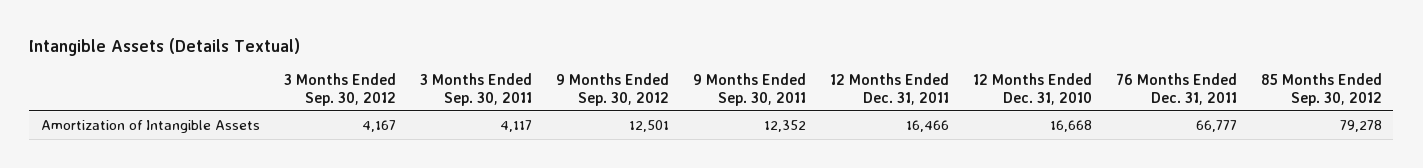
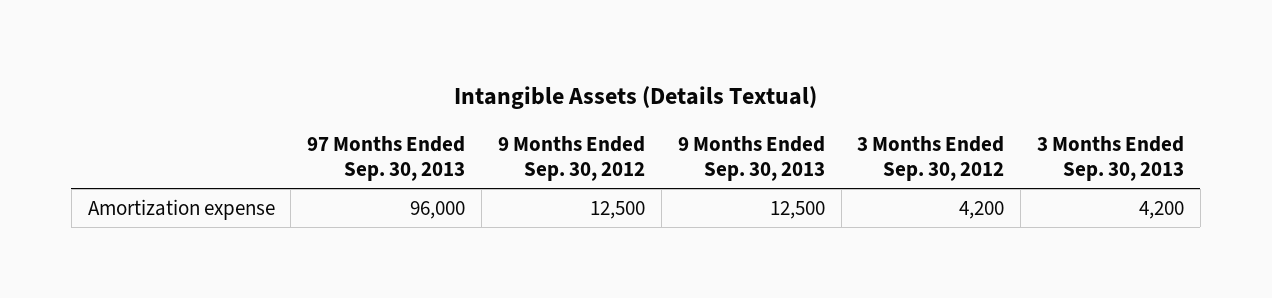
[419,73,532,106] 3 Months Ended Sep. 30, 2011 -> none
[692,73,806,106] 9 Months Ended Sep. 30, 2011 -> none
[829,73,949,105] 12 Months Ended Dec. 31, 2011 -> none
[972,73,1092,105] 12 Months Ended Dec. 31, 2010 -> none
[1115,73,1237,105] 76 Months Ended Dec. 31, 2011 -> none
[1260,73,1382,106] 85 Months Ended Sep. 30, 2012 -> none
none -> [307,135,466,182] 97 Months Ended Sep. 30, 2013
none -> [677,135,825,182] 9 Months Ended Sep. 30, 2013
none -> [1037,135,1185,182] 3 Months Ended Sep. 30, 2013
[41,120,261,134] Amortization of Intangible Assets -> [87,198,275,220] Amortization expense
[361,120,396,133] 4,167 -> [959,200,1005,219] 4,200
[628,120,669,133] 12,501 -> [589,200,645,219] 12,500

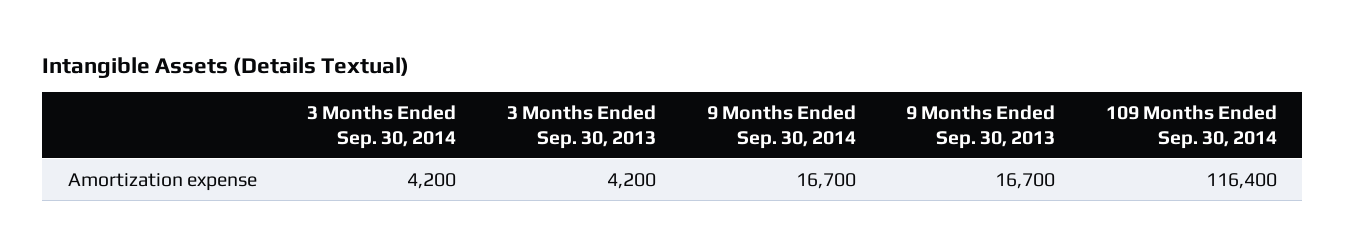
[307,135,466,182] 97 Months Ended Sep. 30, 2013 -> none
[497,135,645,182] 9 Months Ended Sep. 30, 2012 -> none
[857,135,1005,182] 3 Months Ended Sep. 30, 2012 -> none
none -> [307,104,457,150] 3 Months Ended Sep. 30, 2014
none -> [706,104,856,150] 9 Months Ended Sep. 30, 2014
none -> [1106,104,1278,150] 109 Months Ended Sep. 30, 2014
[769,200,825,219] 12,500 -> [995,172,1056,189] 16,700

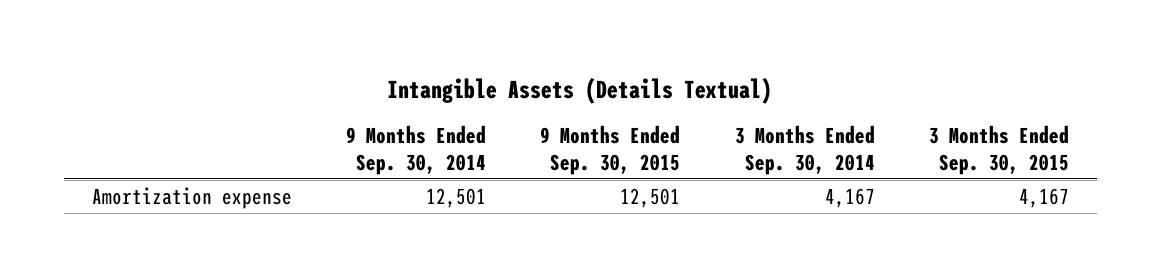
[506,104,656,150] 3 Months Ended Sep. 30, 2013 -> none
[906,104,1056,150] 9 Months Ended Sep. 30, 2013 -> none
[1106,104,1278,150] 109 Months Ended Sep. 30, 2014 -> none
none -> [540,125,681,175] 9 Months Ended Sep. 30, 2015
none -> [929,125,1070,175] 3 Months Ended Sep. 30, 2015
[407,172,457,189] 4,200 -> [824,187,875,208] 4,167
[795,172,856,189] 16,700 -> [426,187,487,208] 12,501

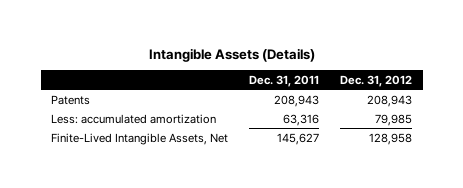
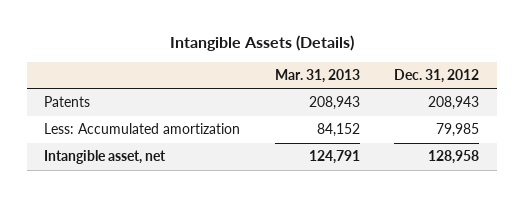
[249,75,320,88] Dec. 31, 2011 -> none
none -> [274,68,360,83] Mar. 31, 2013
[51,113,217,124] Less: accumulated amortization -> [44,123,241,135] Less: Accumulated amortization
[51,132,229,145] Finite-Lived Intangible Assets, Net -> [44,150,167,165] Intangible asset, net

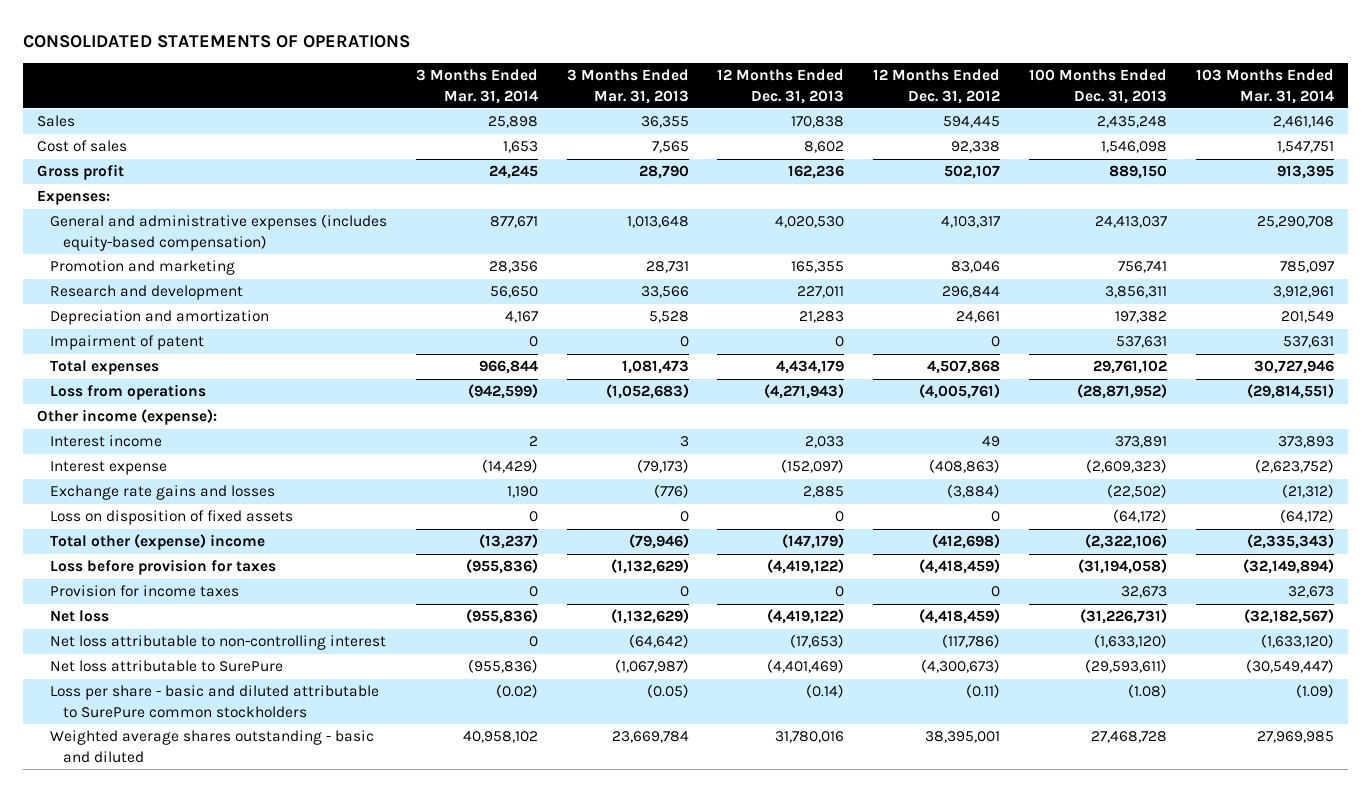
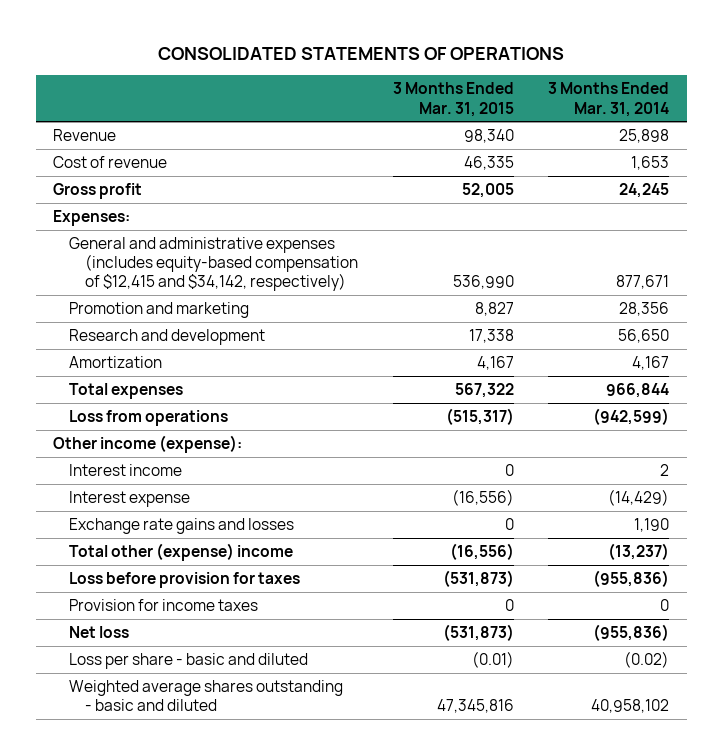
[566,69,689,104] 3 Months Ended Mar. 31, 2013 -> none
[717,69,845,104] 12 Months Ended Dec. 31, 2013 -> none
[873,69,1001,104] 12 Months Ended Dec. 31, 2012 -> none
[1028,69,1167,104] 100 Months Ended Dec. 31, 2013 -> none
[1195,69,1334,104] 103 Months Ended Mar. 31, 2014 -> none
none -> [392,82,514,117] 3 Months Ended Mar. 31, 2015
[37,115,76,128] Sales -> [53,128,117,141] Revenue
[37,140,128,153] Cost of sales -> [53,155,168,168] Cost of revenue
[50,214,388,251] General and administrative expenses (includes equity-based compensation) -> [68,236,358,292] General and administrative expenses (includes equity-based compensation of $12,415 and $34,142, respectively)
[50,335,205,351] Impairment of patent -> none
[50,310,270,326] Depreciation and amortization -> [68,355,162,368] Amortization
[50,510,294,526] Loss on disposition of fixed assets -> none
[50,635,387,651] Net loss attributable to non-controlling interest -> none
[50,660,284,673] Net loss attributable to SurePure -> none
[50,685,380,718] Loss per share - basic and diluted attributable to SurePure common stockholders -> [68,652,308,669] Loss per share - basic and diluted

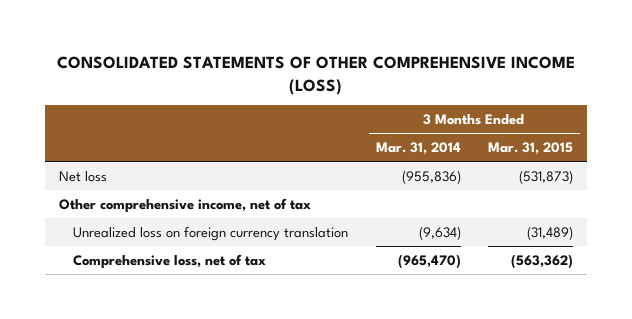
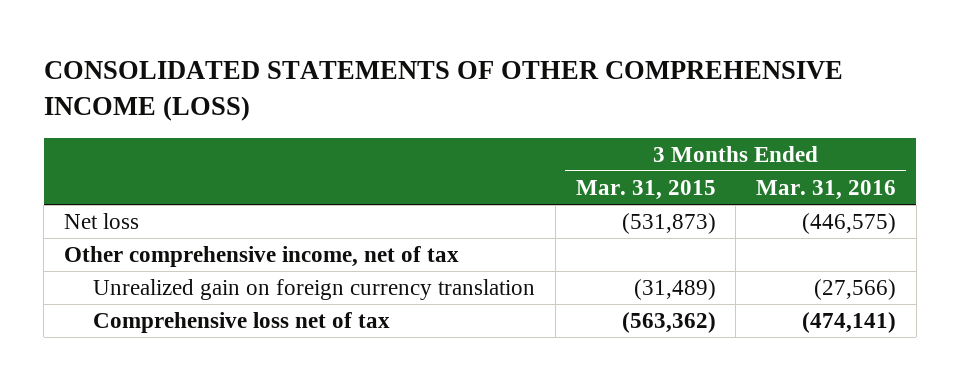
[375,142,461,156] Mar. 31, 2014 -> none
none -> [756,180,897,201] Mar. 31, 2016
[72,225,348,241] Unrealized loss on foreign currency translation -> [92,279,535,301] Unrealized gain on foreign currency translation
[72,253,266,269] Comprehensive loss, net of tax -> [92,312,390,334] Comprehensive loss net of tax

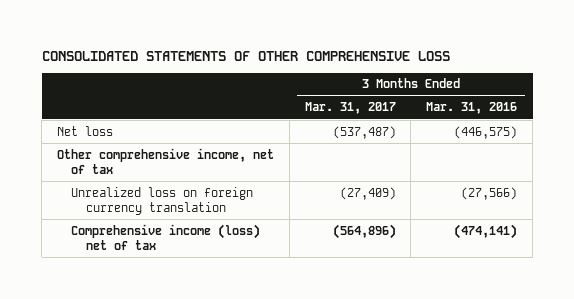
[43,61,843,121] CONSOLIDATED STATEMENTS OF OTHER COMPREHENSIVE INCOME (LOSS) -> [41,50,450,61] CONSOLIDATED STATEMENTS OF OTHER COMPREHENSIVE LOSS
[575,180,716,201] Mar. 31, 2015 -> none
none -> [304,102,396,115] Mar. 31, 2017
[92,279,535,301] Unrealized gain on foreign currency translation -> [71,186,254,215] Unrealized loss on foreign currency translation
[92,312,390,334] Comprehensive loss net of tax -> [71,223,261,250] Comprehensive income (loss) net of tax

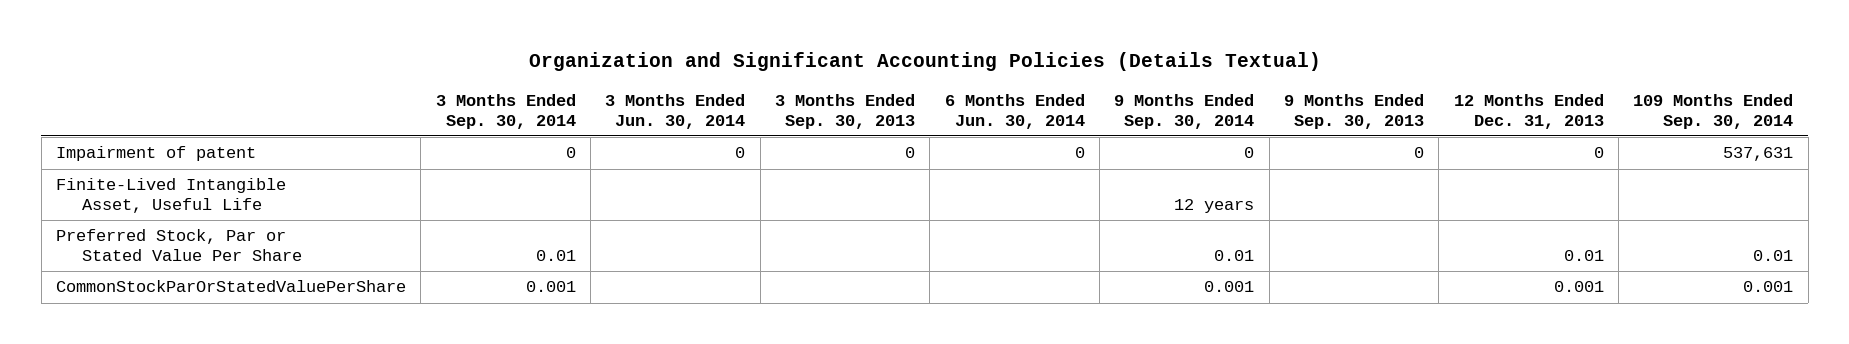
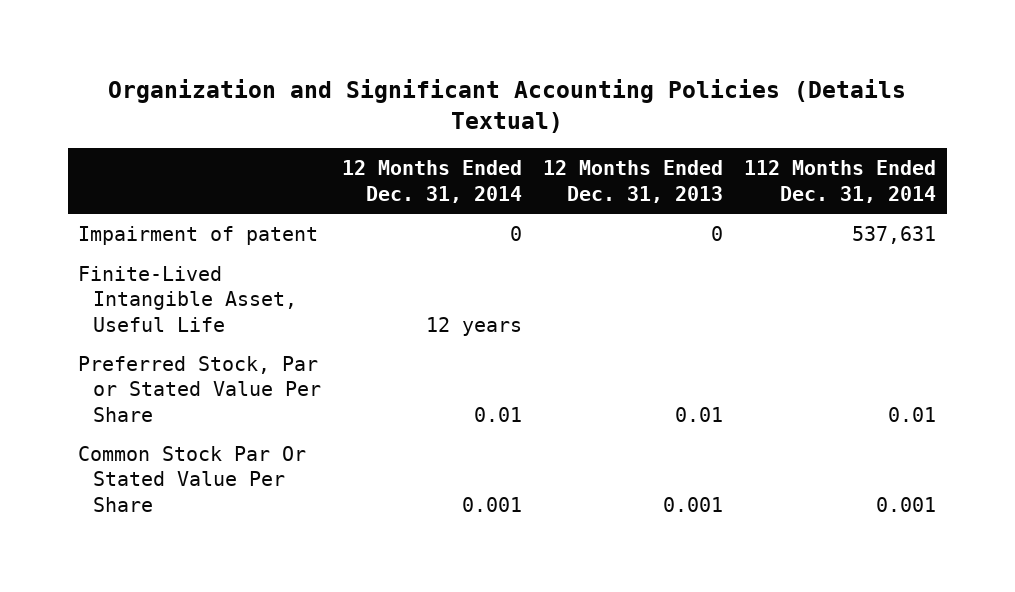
[435,93,576,129] 3 Months Ended Sep. 30, 2014 -> none
[605,93,746,129] 3 Months Ended Jun. 30, 2014 -> none
[775,93,916,129] 3 Months Ended Sep. 30, 2013 -> none
[944,93,1085,129] 6 Months Ended Jun. 30, 2014 -> none
[1114,93,1255,129] 9 Months Ended Sep. 30, 2014 -> none
[1284,93,1425,129] 9 Months Ended Sep. 30, 2013 -> none
[1633,93,1794,129] 109 Months Ended Sep. 30, 2014 -> none
none -> [342,160,523,203] 12 Months Ended Dec. 31, 2014
none -> [744,160,937,203] 112 Months Ended Dec. 31, 2014
[55,280,406,293] CommonStockParOrStatedValuePerShare -> [78,445,307,512] Common Stock Par Or Stated Value Per Share

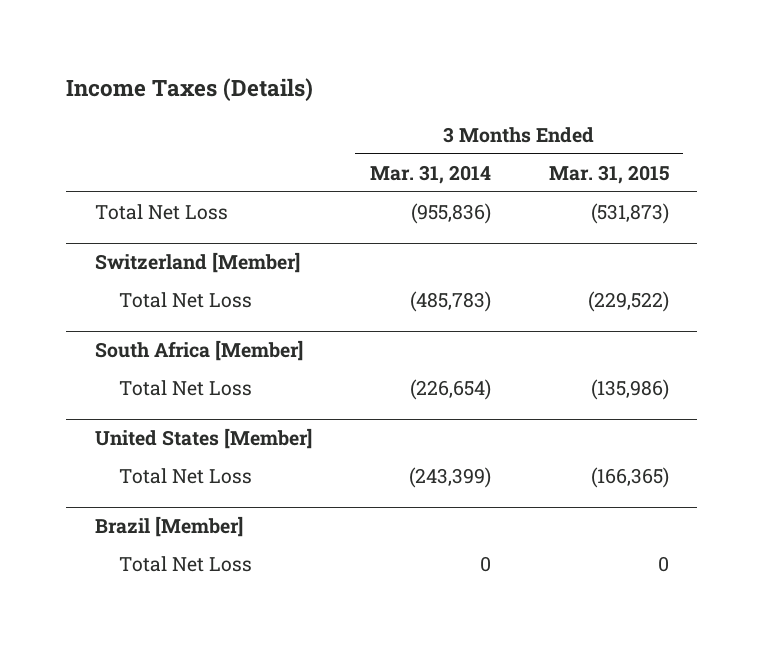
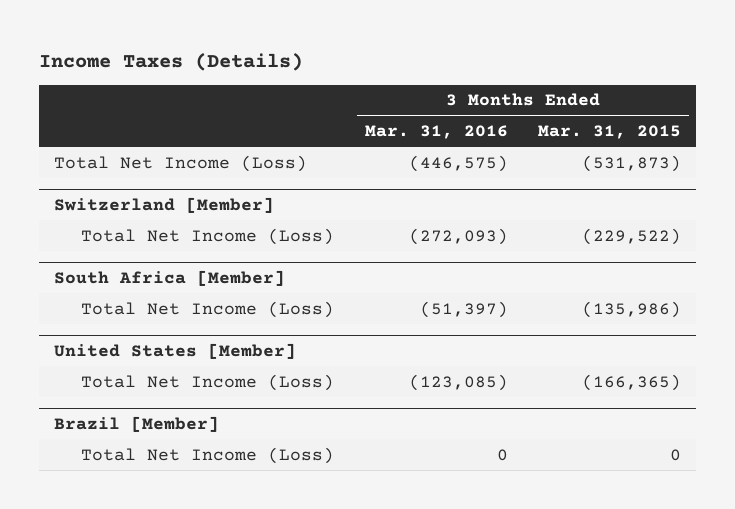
[369,164,491,184] Mar. 31, 2014 -> none
none -> [364,125,508,140] Mar. 31, 2016
[94,203,228,220] Total Net Loss -> [54,154,308,172] Total Net Income (Loss)
[119,291,253,308] Total Net Loss -> [81,227,335,245] Total Net Income (Loss)
[119,379,253,396] Total Net Loss -> [81,300,335,318] Total Net Income (Loss)
[119,467,253,484] Total Net Loss -> [81,373,335,391] Total Net Income (Loss)
[119,555,253,572] Total Net Loss -> [81,446,335,464] Total Net Income (Loss)

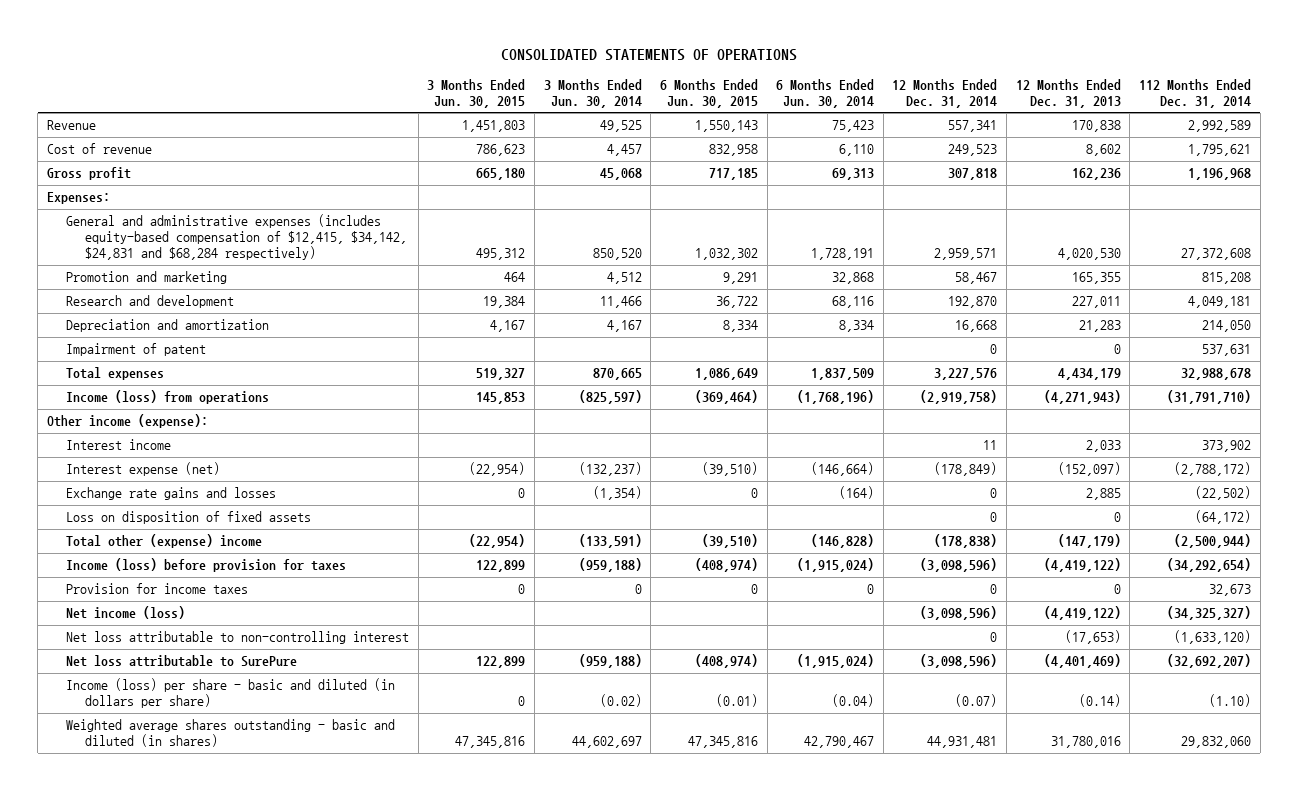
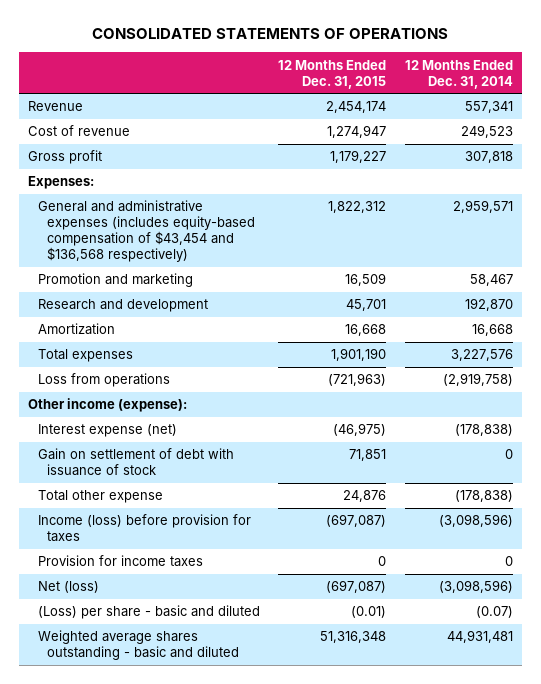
[427,78,526,108] 3 Months Ended Jun. 30, 2015 -> none
[543,78,642,108] 3 Months Ended Jun. 30, 2014 -> none
[659,78,758,108] 6 Months Ended Jun. 30, 2015 -> none
[776,78,875,108] 6 Months Ended Jun. 30, 2014 -> none
[1015,78,1121,108] 12 Months Ended Dec. 31, 2013 -> none
[1139,78,1252,108] 112 Months Ended Dec. 31, 2014 -> none
none -> [278,59,387,89] 12 Months Ended Dec. 31, 2015
[65,214,407,261] General and administrative expenses (includes equity-based compensation of $12,415, $34,142, $24,831 and $68,284 respectively) -> [37,200,255,263] General and administrative expenses (includes equity-based compensation of $43,454 and $136,568 respectively)
[65,343,206,357] Impairment of patent -> none
[65,319,269,333] Depreciation and amortization -> [37,323,115,336] Amortization
[65,390,269,405] Income (loss) from operations -> [37,373,170,388] Loss from operations
[65,439,171,451] Interest income -> none
[65,487,276,501] Exchange rate gains and losses -> none
[65,511,311,525] Loss on disposition of fixed assets -> none
[934,462,998,477] (178,849) -> [454,424,513,437] (178,838)
none -> [37,448,234,477] Gain on settlement of debt with issuance of stock
[65,534,262,549] Total other (expense) income -> [37,490,163,504] Total other expense
[65,606,185,620] Net income (loss) -> none
[65,631,409,645] Net loss attributable to non-controlling interest -> none
[65,655,297,668] Net loss attributable to SurePure -> [37,581,99,594] Net (loss)
[65,678,395,709] Income (loss) per share - basic and diluted (in dollars per share) -> [37,605,260,620] (Loss) per share - basic and diluted
[65,719,395,748] Weighted average shares outstanding - basic and diluted (in shares) -> [37,630,239,661] Weighted average shares outstanding - basic and diluted

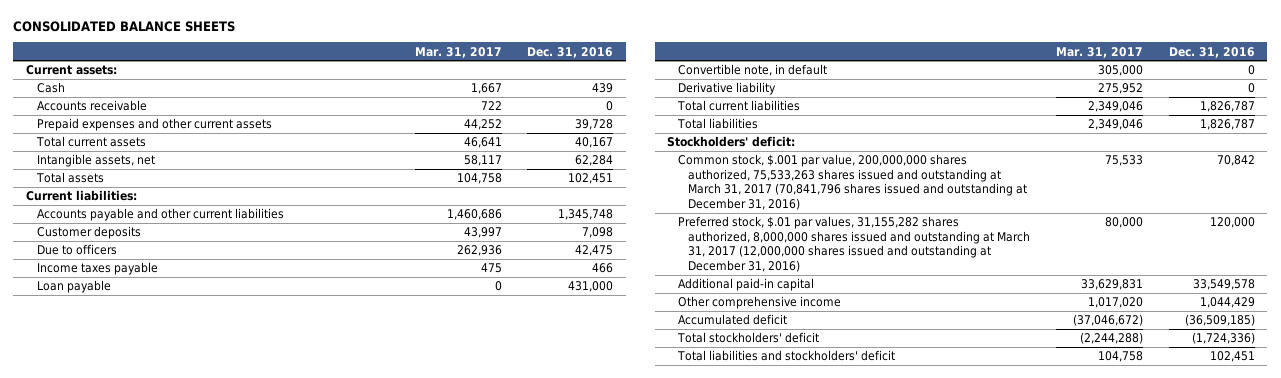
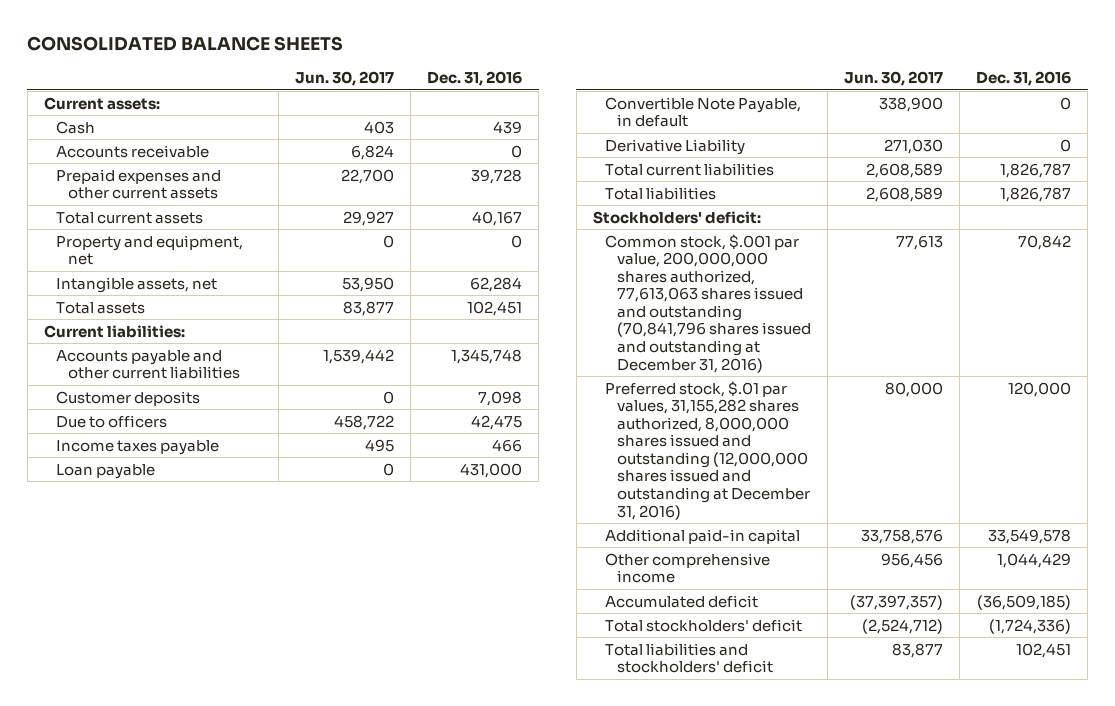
[414,46,502,58] Mar. 31, 2017 -> none
none -> [294,71,394,87] Jun. 30, 2017
none -> [55,234,243,266] Property and equipment, net
[677,64,827,77] Convertible note, in default -> [604,96,801,128] Convertible Note Payable, in default
[677,82,776,96] Derivative liability -> [604,138,745,155] Derivative Liability
[677,154,1028,210] Common stock, $.001 par value, 200,000,000 shares authorized, 75,533,263 shares issued and outstanding at March 31, 2017 (70,841,796 shares issued and outstanding at December 31, 2016) -> [604,233,811,373] Common stock, $.001 par value, 200,000,000 shares authorized, 77,613,063 shares issued and outstanding (70,841,796 shares issued and outstanding at December 31, 2016)
[677,216,1031,272] Preferred stock, $.01 par values, 31,155,282 shares authorized, 8,000,000 shares issued and outstanding at March 31, 2017 (12,000,000 shares issued and outstanding at December 31, 2016) -> [604,380,810,520] Preferred stock, $.01 par values, 31,155,282 shares authorized, 8,000,000 shares issued and outstanding (12,000,000 shares issued and outstanding at December 31, 2016)

